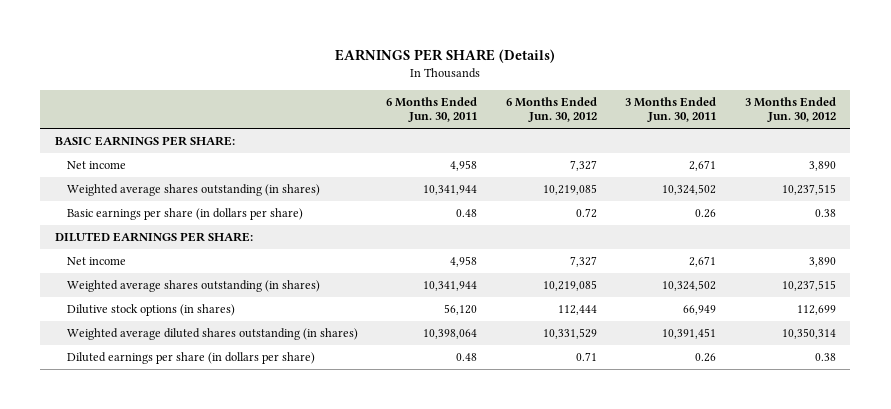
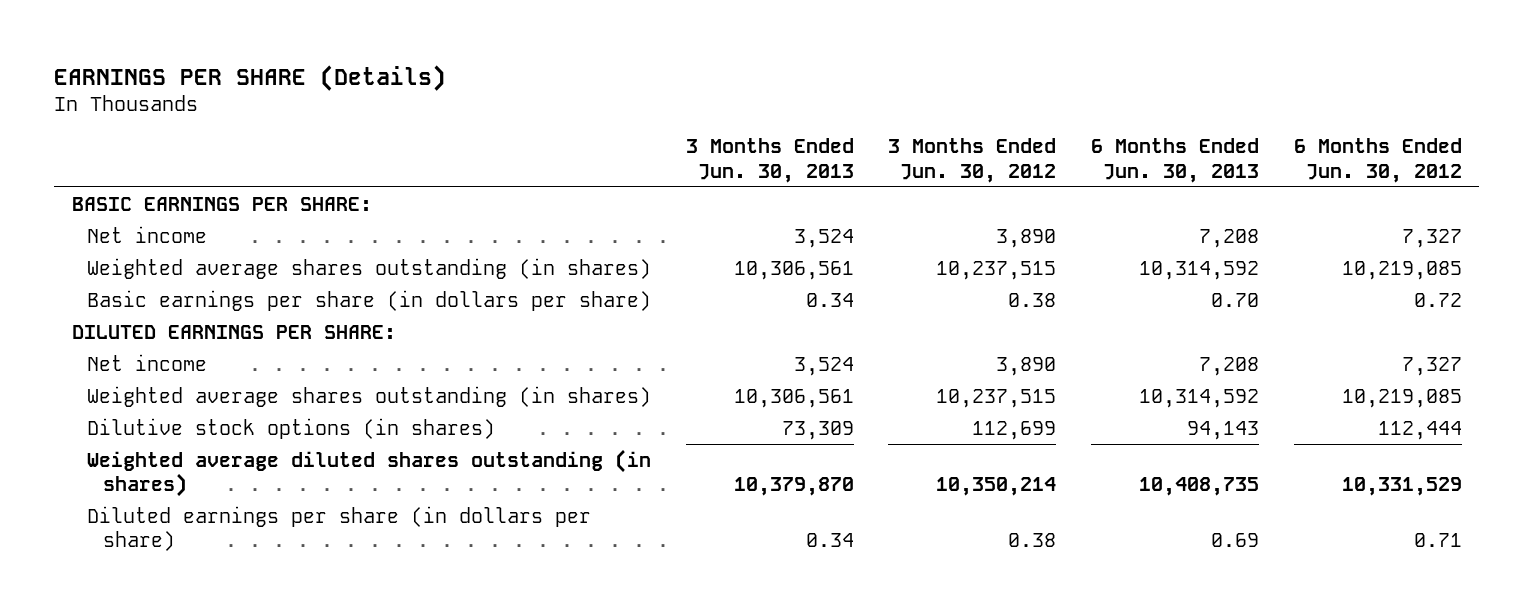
[386,96,478,123] 6 Months Ended Jun. 30, 2011 -> none
[625,96,717,123] 3 Months Ended Jun. 30, 2011 -> none
none -> [685,138,854,183] 3 Months Ended Jun. 30, 2013
none -> [1091,138,1260,183] 6 Months Ended Jun. 30, 2013
[781,328,836,340] 10,350,314 -> [936,476,1057,496] 10,350,214

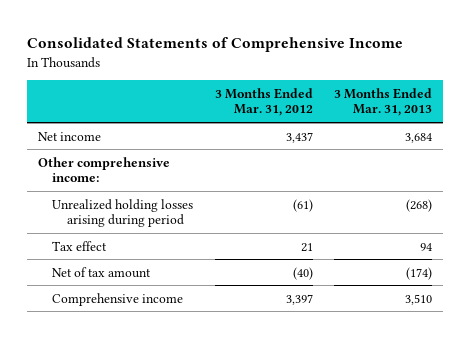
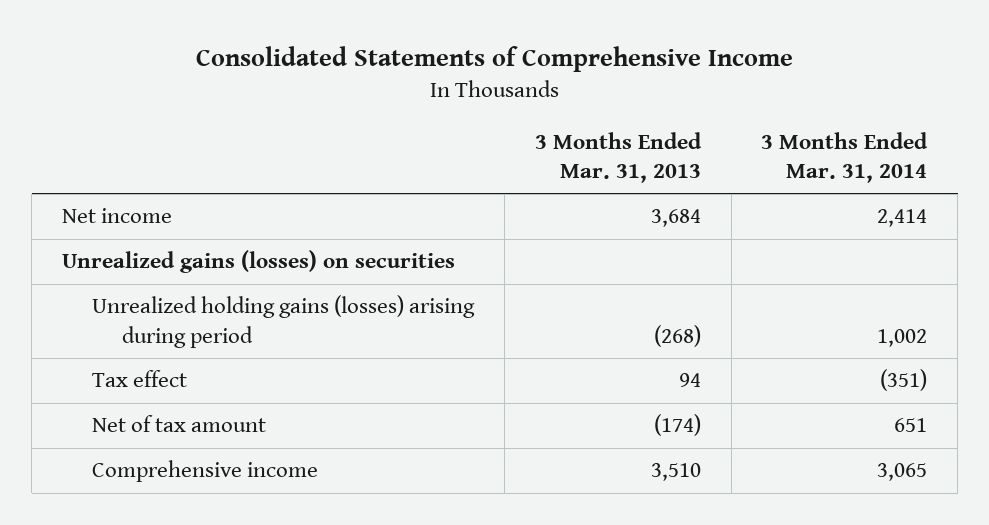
[214,87,313,117] 3 Months Ended Mar. 31, 2012 -> none
none -> [761,131,929,183] 3 Months Ended Mar. 31, 2014
[38,156,171,183] Other comprehensive income: -> none
none -> [61,250,455,274] Unrealized gains (losses) on securities
[52,198,194,228] Unrealized holding losses arising during period -> [92,295,476,348] Unrealized holding gains (losses) arising during period

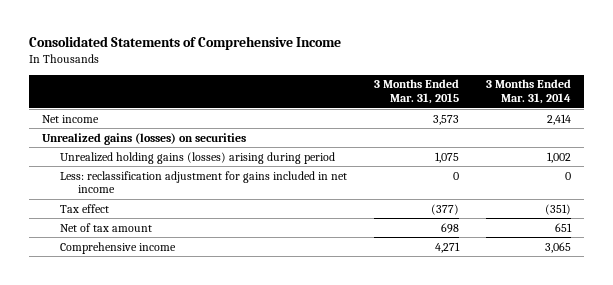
[534,131,702,183] 3 Months Ended Mar. 31, 2013 -> none
none -> [373,79,459,105] 3 Months Ended Mar. 31, 2015
none -> [60,170,348,194] Less: reclassification adjustment for gains included in net income

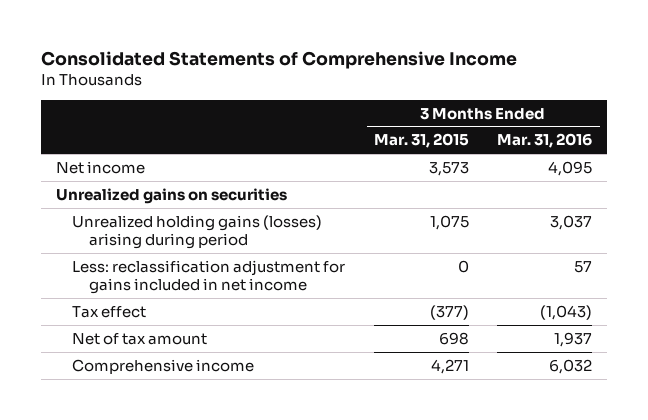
[485,79,571,105] 3 Months Ended Mar. 31, 2014 -> none
none -> [497,133,593,149] Mar. 31, 2016
[42,132,247,145] Unrealized gains (losses) on securities -> [55,187,287,204] Unrealized gains on securities

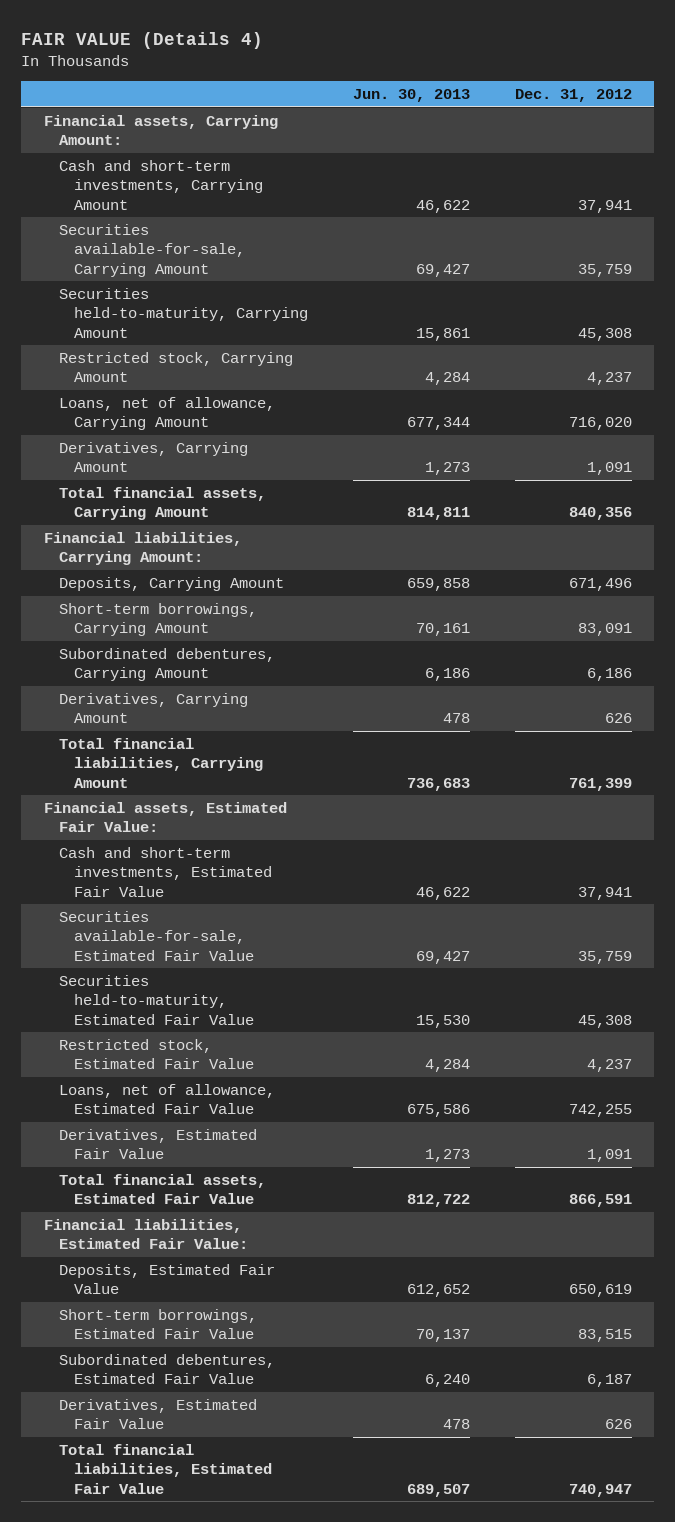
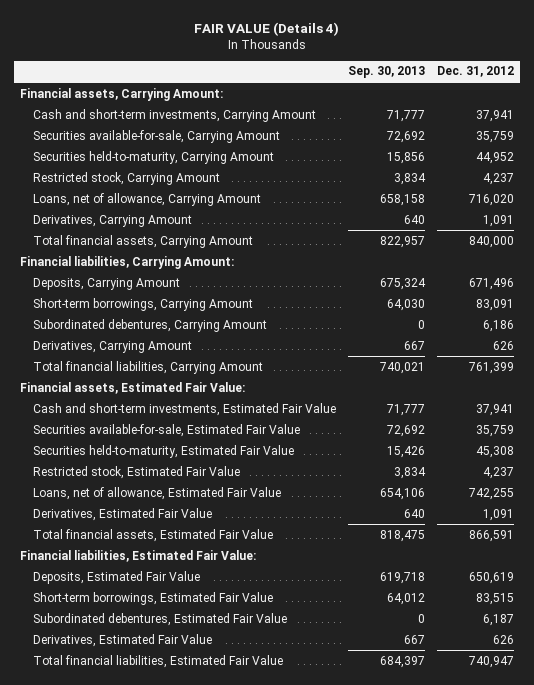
[352,89,470,103] Jun. 30, 2013 -> none
none -> [347,66,425,79] Sep. 30, 2013
[577,327,632,341] 45,308 -> [475,151,514,164] 44,952
[568,507,632,521] 840,356 -> [468,235,514,248] 840,000

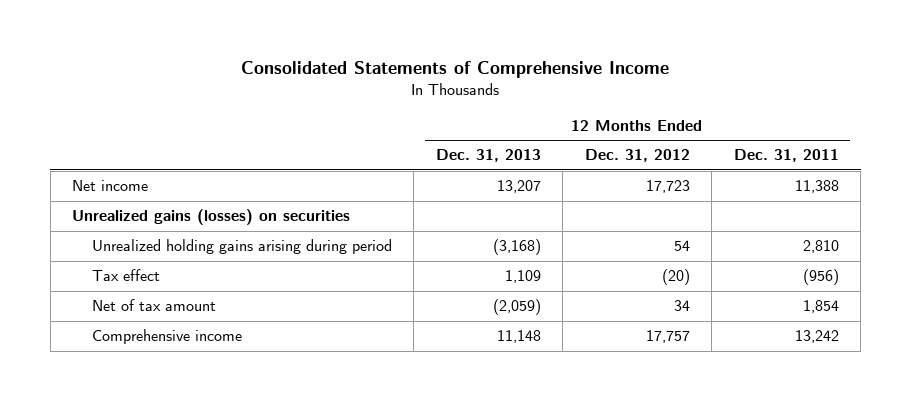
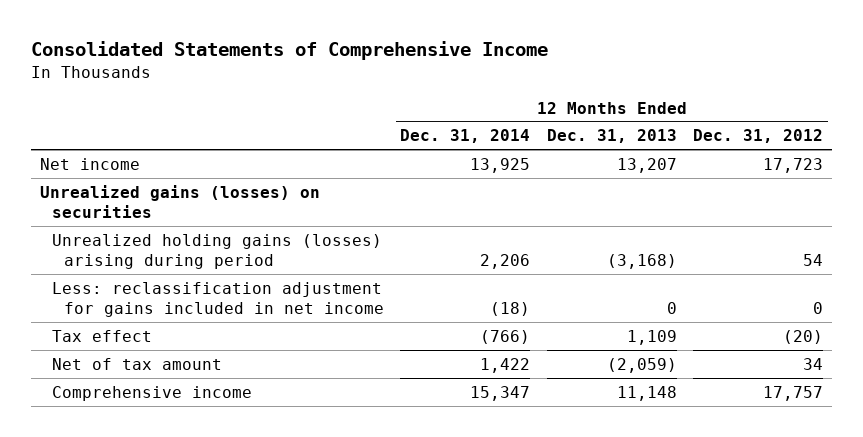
[733,149,839,163] Dec. 31, 2011 -> none
none -> [400,129,531,144] Dec. 31, 2014
[91,239,392,255] Unrealized holding gains arising during period -> [51,233,382,270] Unrealized holding gains (losses) arising during period
none -> [51,281,384,318] Less: reclassification adjustment for gains included in net income

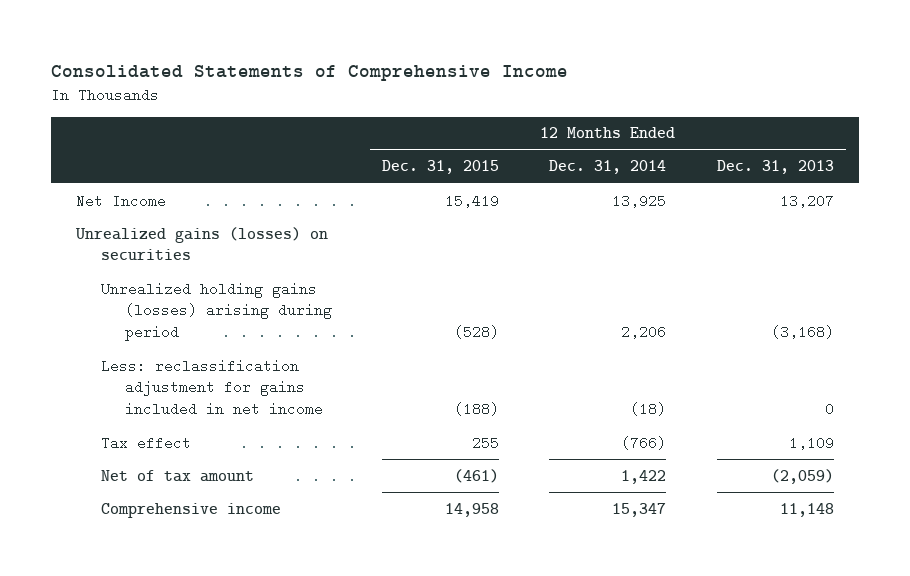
[693,129,824,144] Dec. 31, 2012 -> none
none -> [382,160,500,175] Dec. 31, 2015
[39,157,140,170] Net income -> [76,193,167,208] Net Income

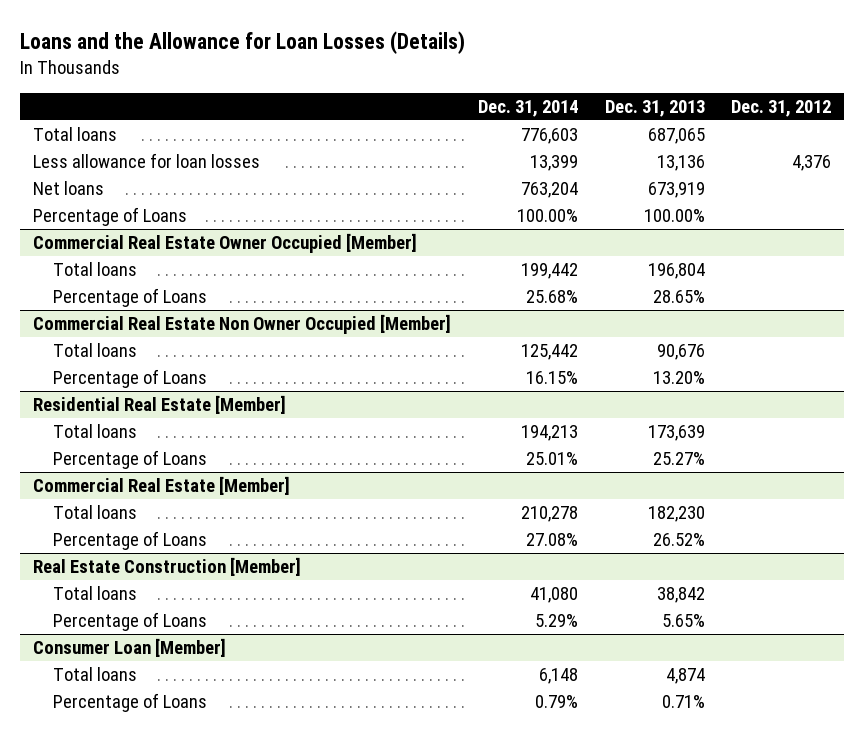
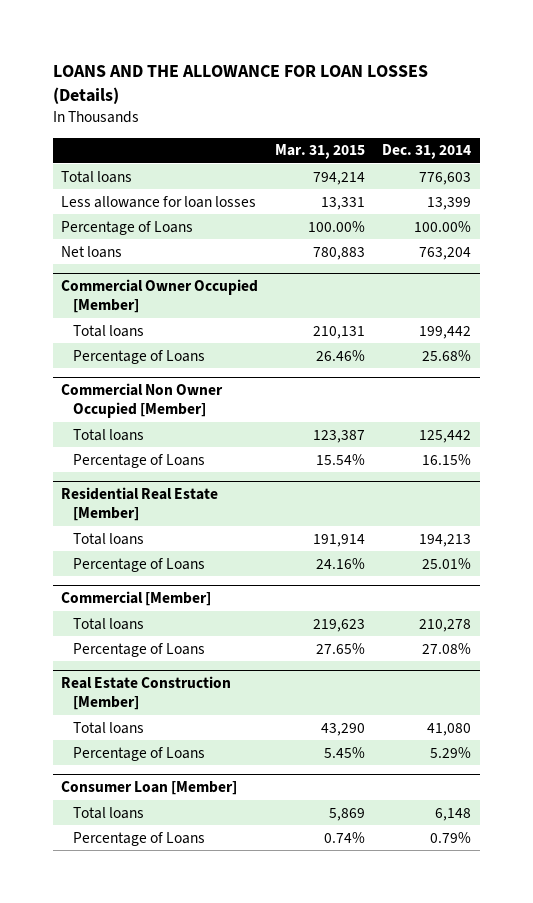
[20,31,466,55] Loans and the Allowance for Loan Losses (Details) -> [52,65,428,105] LOANS AND THE ALLOWANCE FOR LOAN LOSSES (Details)
[604,99,705,117] Dec. 31, 2013 -> none
[731,99,832,117] Dec. 31, 2012 -> none
none -> [275,144,366,160] Mar. 31, 2015
[33,180,105,195] Net loans -> [61,245,123,258] Net loans
[33,232,418,253] Commercial Real Estate Owner Occupied [Member] -> [61,279,259,314] Commercial Owner Occupied [Member]
[33,313,452,334] Commercial Real Estate Non Owner Occupied [Member] -> [61,383,224,419] Commercial Non Owner Occupied [Member]
[33,475,291,495] Commercial Real Estate [Member] -> [61,591,212,607] Commercial [Member]

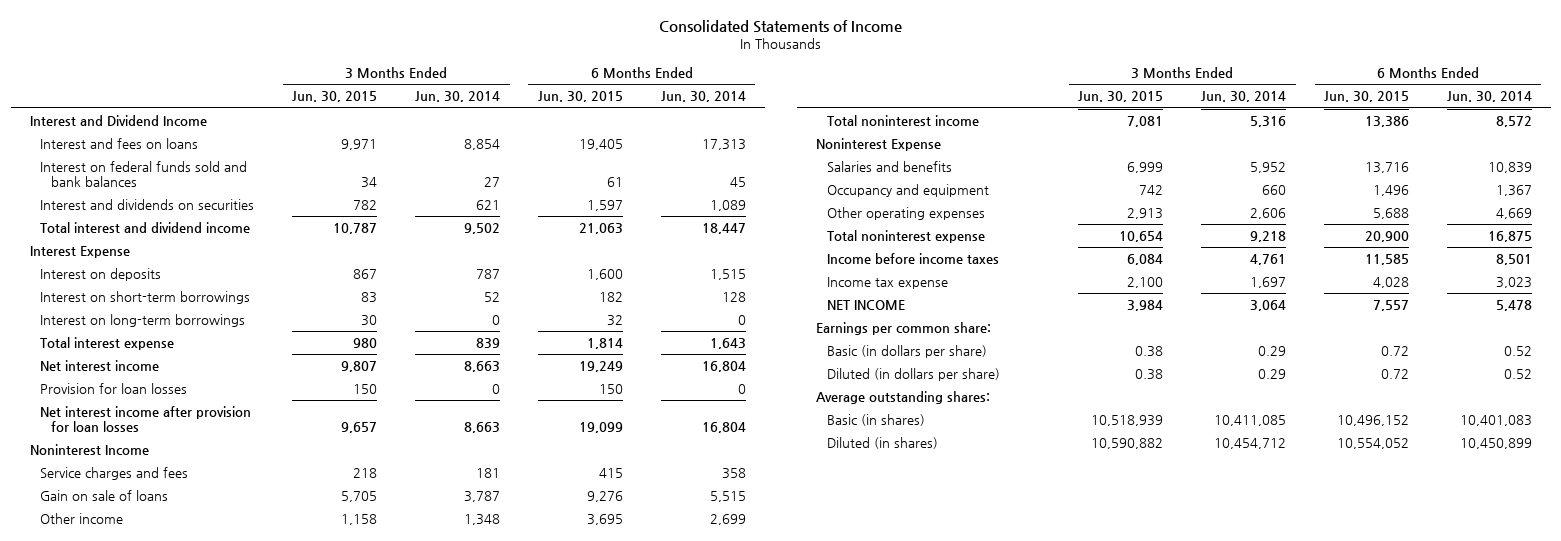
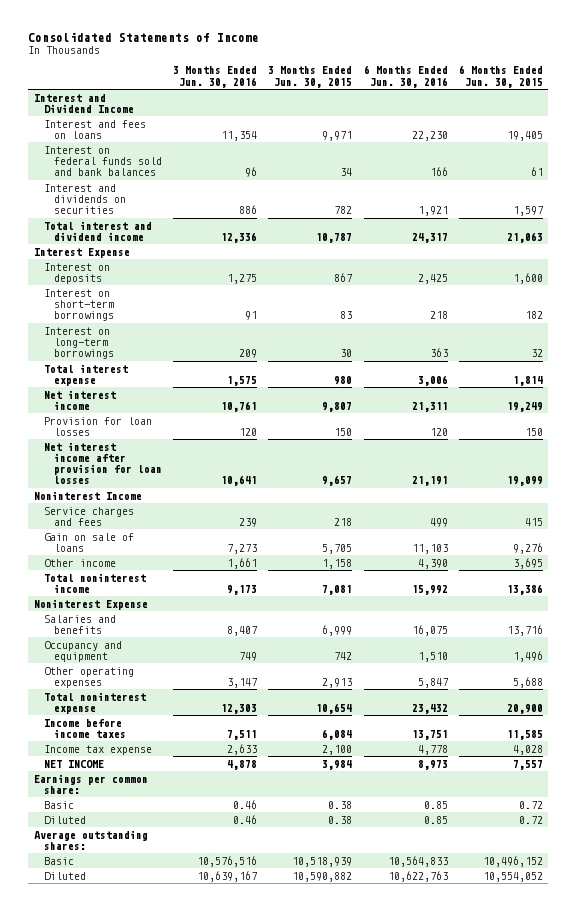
[415,91,501,103] Jun. 30, 2014 -> none
[660,91,746,103] Jun. 30, 2014 -> none
none -> [173,66,258,88] 3 Months Ended Jun. 30, 2016
none -> [363,65,448,88] 6 Months Ended Jun. 30, 2016
[826,345,987,359] Basic (in dollars per share) -> [44,800,75,809] Basic
[826,368,1000,382] Diluted (in dollars per share) -> [44,815,87,824] Diluted
[826,414,925,427] Basic (in shares) -> [44,856,75,865] Basic
[826,437,938,450] Diluted (in shares) -> [44,871,87,880] Diluted

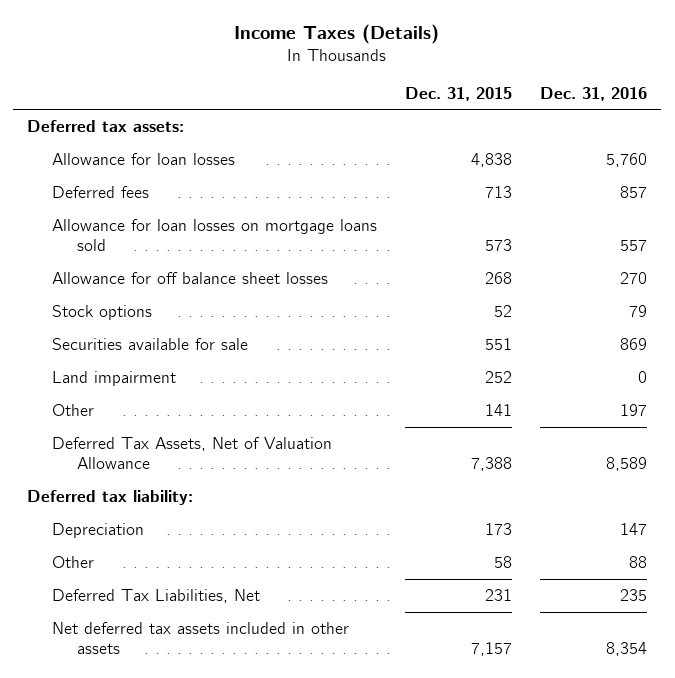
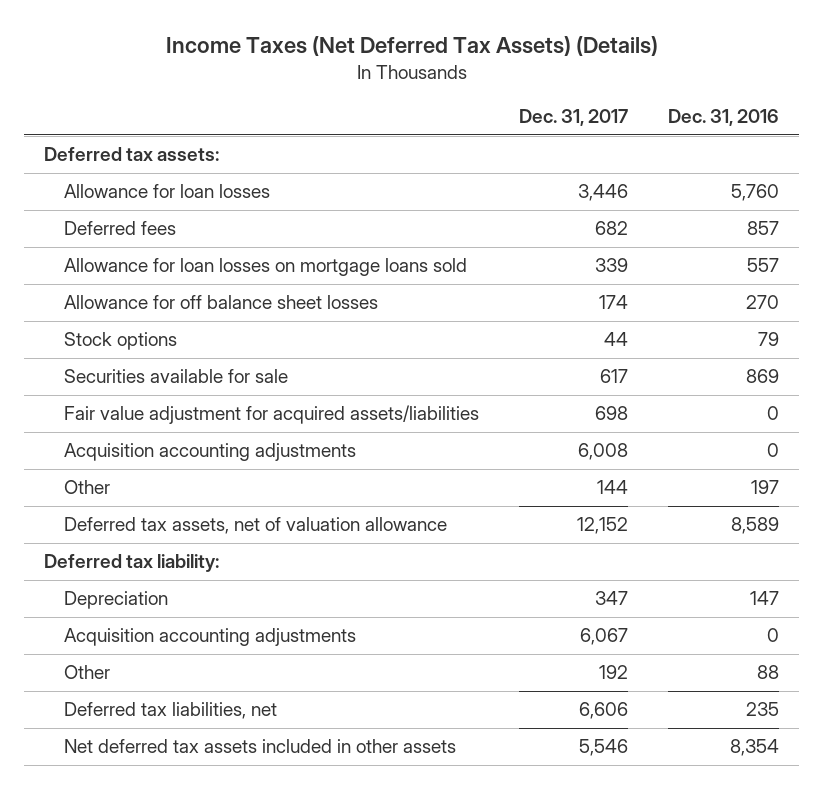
[234,23,440,44] Income Taxes (Details) -> [165,36,658,57] Income Taxes (Net Deferred Tax Assets) (Details)
[405,86,513,101] Dec. 31, 2015 -> none
none -> [519,109,629,127] Dec. 31, 2017
[51,370,176,386] Land impairment -> none
none -> [64,405,480,425] Fair value adjustment for acquired assets/liabilities
none -> [64,443,357,462] Acquisition accounting adjustments
[51,436,332,470] Deferred Tax Assets, Net of Valuation Allowance -> [64,517,448,535] Deferred tax assets, net of valuation allowance
none -> [64,628,357,647] Acquisition accounting adjustments
[51,588,260,603] Deferred Tax Liabilities, Net -> [64,702,278,720] Deferred tax liabilities, net

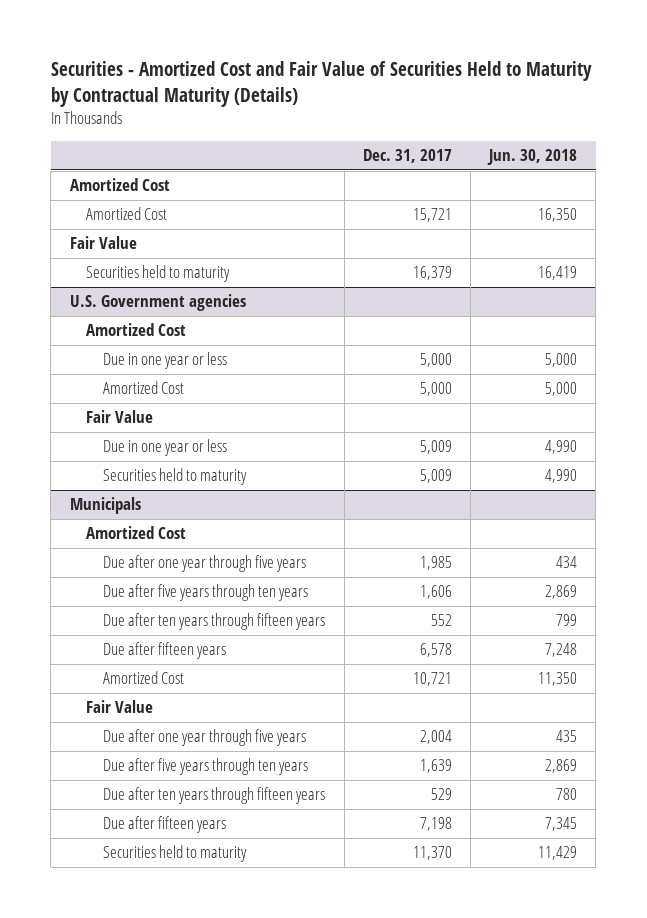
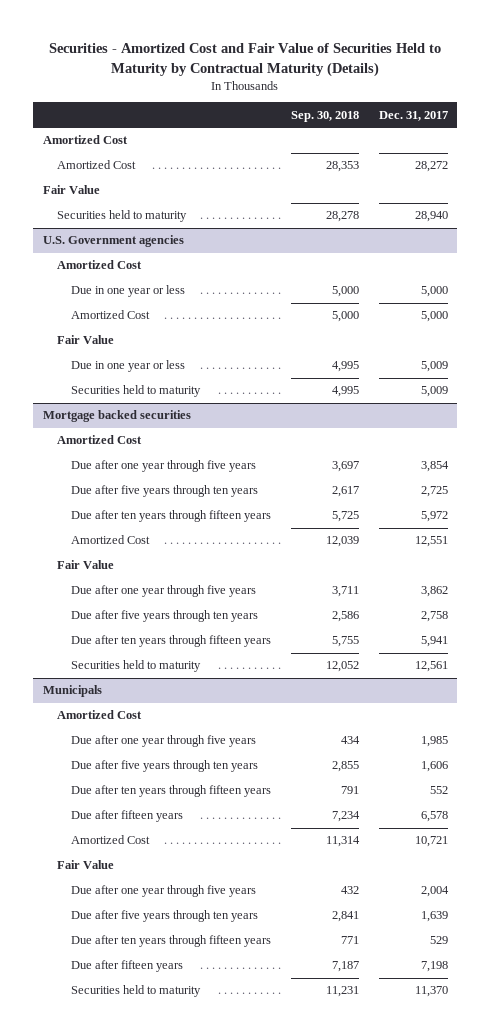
[487,149,578,166] Jun. 30, 2018 -> none
none -> [290,110,359,122] Sep. 30, 2018
[412,208,452,223] 15,721 -> [414,161,448,173] 28,272
[412,266,452,281] 16,379 -> [414,211,448,223] 28,940
none -> [43,410,192,423] Mortgage backed securities
none -> [57,435,143,445] Amortized Cost
none -> [71,460,257,473] Due after one year through five years
none -> [71,485,259,498] Due after five years through ten years
none -> [71,510,272,523] Due after ten years through fifteen years
none -> [71,535,151,545] Amortized Cost
none -> [57,560,115,570] Fair Value
none -> [71,585,257,598] Due after one year through five years
none -> [71,610,259,623] Due after five years through ten years
none -> [71,635,272,648] Due after ten years through fifteen years
none -> [71,660,202,673] Securities held to maturity

